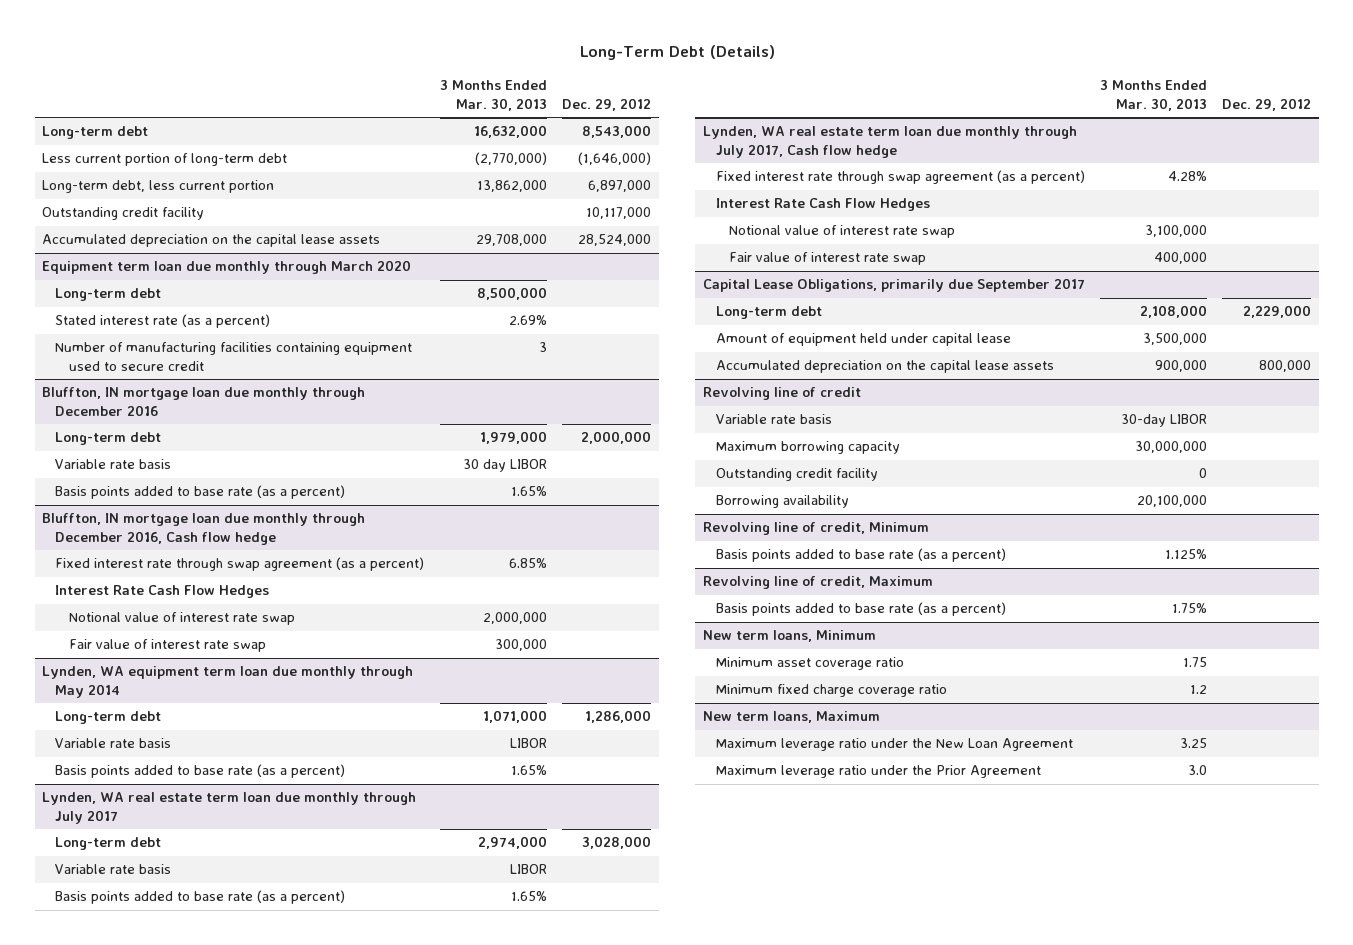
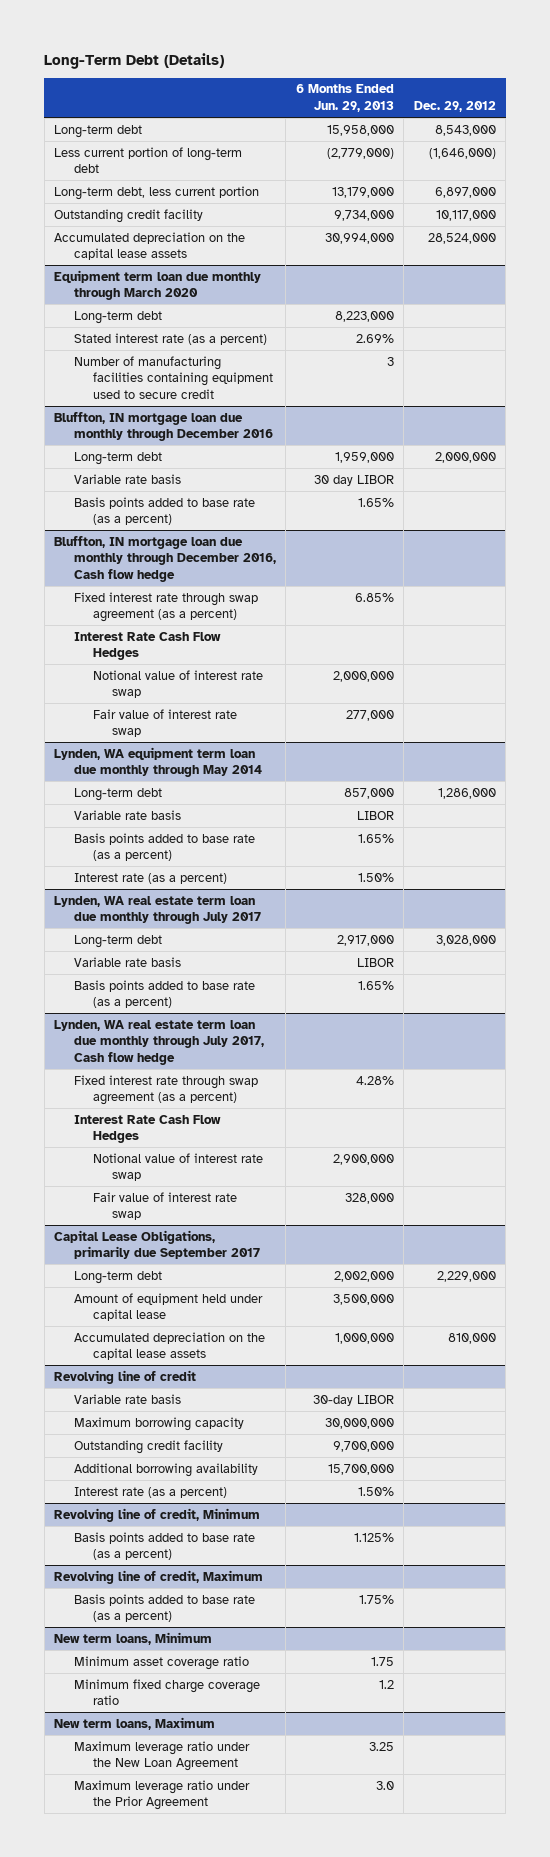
[439,80,547,111] 3 Months Ended Mar. 30, 2013 -> none
none -> [295,84,394,112] 6 Months Ended Jun. 29, 2013
none -> [73,872,227,884] Interest rate (as a percent)
[1259,360,1312,373] 800,000 -> [447,1332,496,1344] 810,000
[715,495,849,509] Borrowing availability -> [73,1462,258,1477] Additional borrowing availability
none -> [73,1486,227,1498] Interest rate (as a percent)

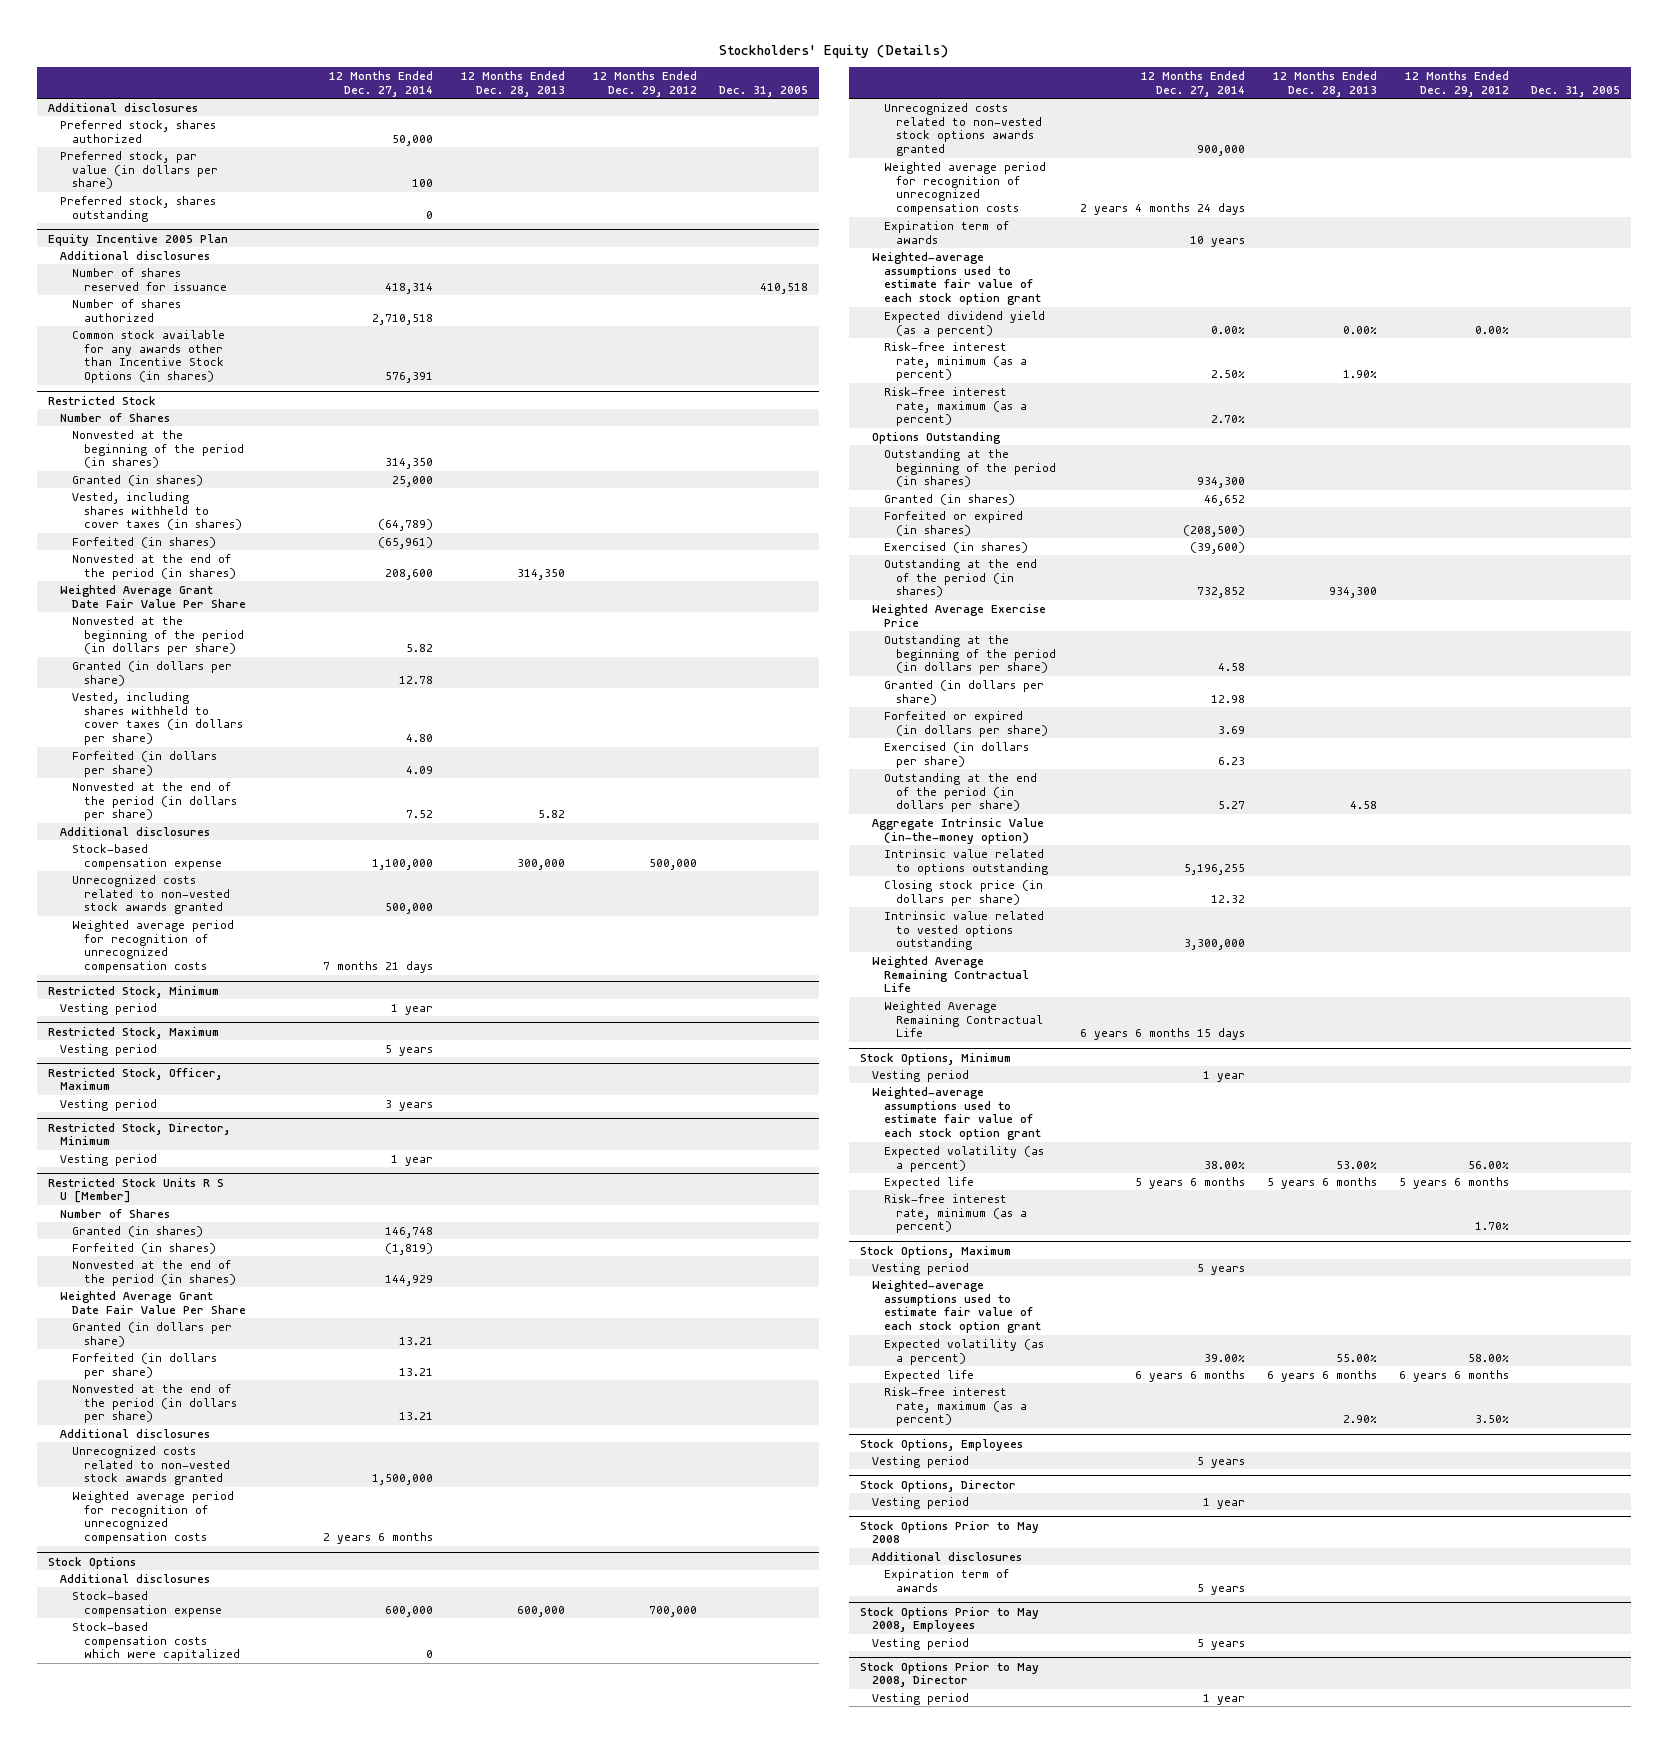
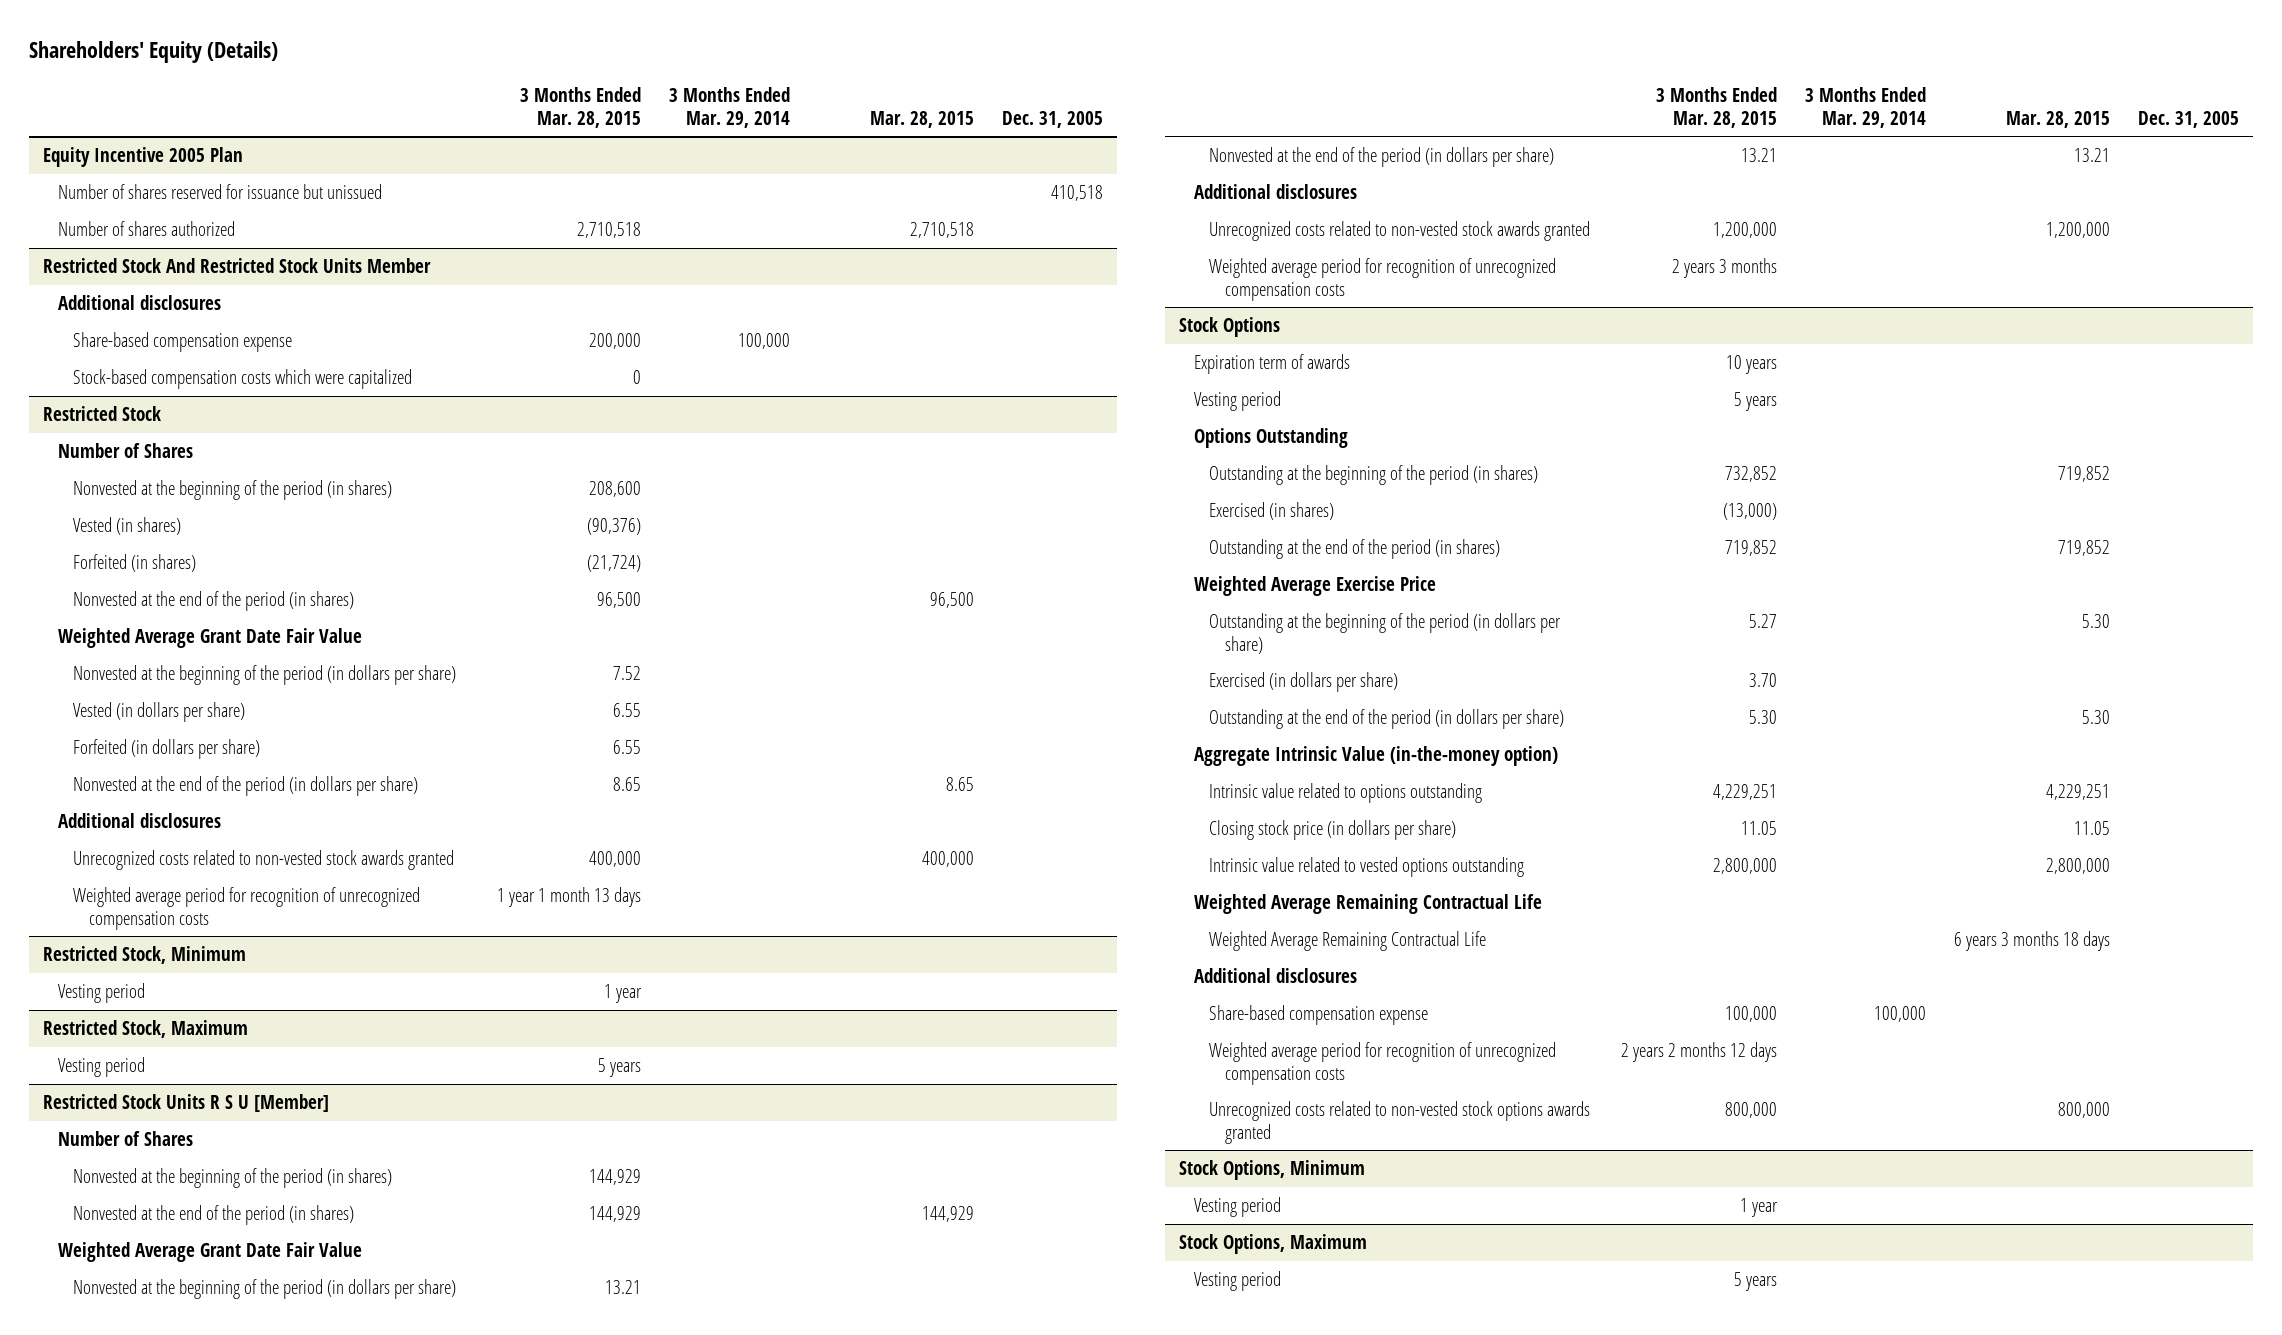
[718,45,948,59] Stockholders' Equity (Details) -> [28,41,278,64] Shareholders' Equity (Details)
[328,70,433,97] 12 Months Ended Dec. 27, 2014 -> none
[460,70,565,97] 12 Months Ended Dec. 28, 2013 -> none
[592,70,697,97] 12 Months Ended Dec. 29, 2012 -> none
none -> [519,87,641,128] 3 Months Ended Mar. 28, 2015
none -> [668,87,790,128] 3 Months Ended Mar. 29, 2014
none -> [869,110,974,128] Mar. 28, 2015
[47,102,198,112] Additional disclosures -> none
[59,119,216,143] Preferred stock, shares authorized -> none
[59,150,218,190] Preferred stock, par value (in dollars per share) -> none
[59,195,216,222] Preferred stock, shares outstanding -> none
[59,250,210,260] Additional disclosures -> none
[71,267,227,291] Number of shares reserved for issuance -> [58,184,383,200] Number of shares reserved for issuance but unissued
[71,329,225,384] Common stock available for any awards other than Incentive Stock Options (in shares) -> none
none -> [42,258,431,274] Restricted Stock And Restricted Stock Units Member
none -> [58,295,222,311] Additional disclosures
none -> [73,332,293,353] Share-based compensation expense
none -> [73,369,413,390] Stock-based compensation costs which were capitalized
[71,474,203,486] Granted (in shares) -> none
[71,491,242,531] Vested, including shares withheld to cover taxes (in shares) -> [73,517,182,536] Vested (in shares)
[59,584,246,608] Weighted Average Grant Date Fair Value Per Share -> [58,628,363,649] Weighted Average Grant Date Fair Value
[71,660,232,686] Granted (in dollars per share) -> none
[71,691,243,746] Vested, including shares withheld to cover taxes (in dollars per share) -> [73,702,246,723] Vested (in dollars per share)
[71,843,222,870] Stock-based compensation expense -> none
[47,1067,222,1091] Restricted Stock, Officer, Maximum -> none
[59,1098,157,1111] Vesting period -> none
[47,1122,230,1146] Restricted Stock, Director, Minimum -> none
[59,1153,157,1166] Vesting period -> none
[71,1225,203,1237] Granted (in shares) -> none
[71,1242,216,1254] Forfeited (in shares) -> none
none -> [73,1168,393,1189] Nonvested at the beginning of the period (in shares)
[71,1321,232,1347] Granted (in dollars per share) -> none
[71,1352,217,1379] Forfeited (in dollars per share) -> none
[59,1290,246,1314] Weighted Average Grant Date Fair Value Per Share -> [58,1242,363,1263] Weighted Average Grant Date Fair Value
none -> [73,1279,457,1300] Nonvested at the beginning of the period (in dollars per share)
[71,1590,222,1617] Stock-based compensation expense -> none
[71,1621,240,1662] Stock-based compensation costs which were capitalized -> none
[871,251,1041,306] Weighted-average assumptions used to estimate fair value of each stock option grant -> none
[883,310,1045,337] Expected dividend yield (as a percent) -> none
[883,341,1027,382] Risk-free interest rate, minimum (as a percent) -> none
[883,386,1027,427] Risk-free interest rate, maximum (as a percent) -> none
none -> [1194,391,1282,412] Vesting period
[883,493,1015,505] Granted (in shares) -> none
[883,510,1023,536] Forfeited or expired (in shares) -> none
[883,679,1044,705] Granted (in dollars per share) -> none
[883,710,1048,737] Forfeited or expired (in dollars per share) -> none
[59,1573,210,1583] Additional disclosures -> [1194,968,1358,984] Additional disclosures
none -> [1209,1005,1429,1026] Share-based compensation expense
[883,161,1046,216] Weighted average period for recognition of unrecognized compensation costs -> [1209,1042,1557,1085] Weighted average period for recognition of unrecognized compensation costs
[883,102,1042,157] Unrecognized costs related to non-vested stock options awards granted -> [1209,1101,1591,1144] Unrecognized costs related to non-vested stock options awards granted
[871,1086,1041,1141] Weighted-average assumptions used to estimate fair value of each stock option grant -> none
[883,1145,1044,1172] Expected volatility (as a percent) -> none
[883,1176,974,1189] Expected life -> none
[883,1193,1027,1234] Risk-free interest rate, minimum (as a percent) -> none
[871,1279,1041,1334] Weighted-average assumptions used to estimate fair value of each stock option grant -> none
[883,1338,1044,1365] Expected volatility (as a percent) -> none
[883,1369,974,1382] Expected life -> none
[883,1386,1027,1427] Risk-free interest rate, maximum (as a percent) -> none
[859,1438,1023,1451] Stock Options, Employees -> none
[871,1455,969,1468] Vesting period -> none
[859,1479,1016,1492] Stock Options, Director -> none
[871,1496,969,1509] Vesting period -> none
[859,1520,1039,1544] Stock Options Prior to May 2008 -> none
[871,1551,1022,1561] Additional disclosures -> none
[883,1568,1009,1592] Expiration term of awards -> none
[859,1606,1039,1633] Stock Options Prior to May 2008, Employees -> none
[871,1637,969,1650] Vesting period -> none
[859,1661,1039,1688] Stock Options Prior to May 2008, Director -> none
[871,1692,969,1705] Vesting period -> none

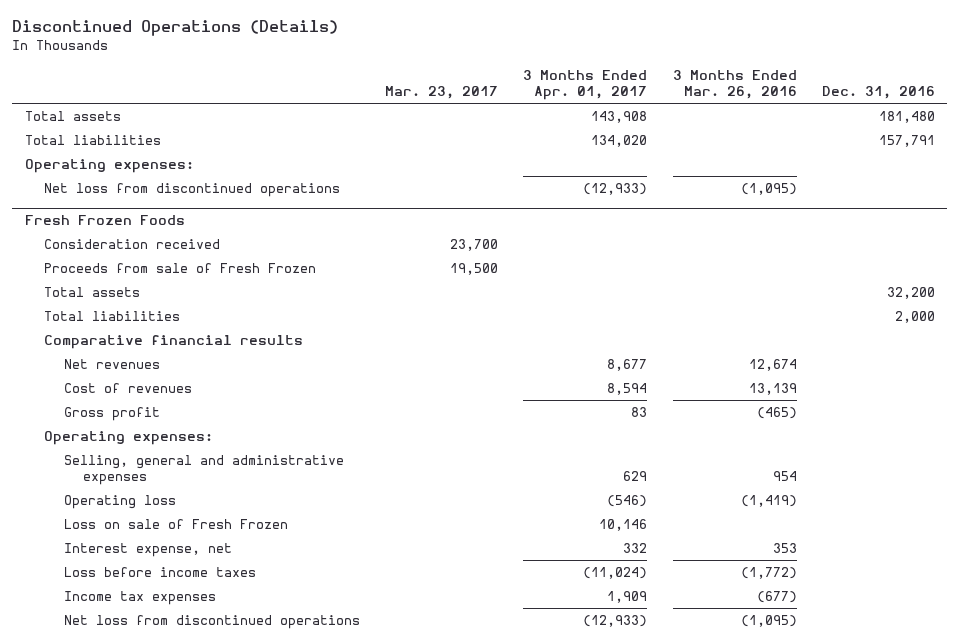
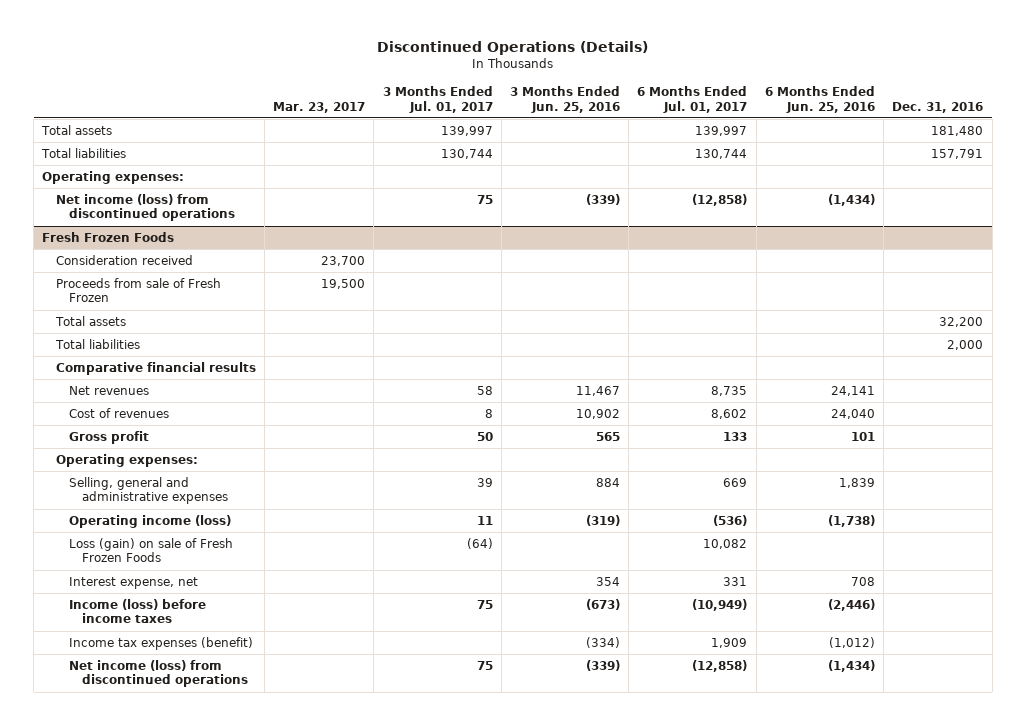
[523,69,648,101] 3 Months Ended Apr. 01, 2017 -> none
[672,69,797,100] 3 Months Ended Mar. 26, 2016 -> none
none -> [382,86,493,113] 3 Months Ended Jul. 01, 2017
none -> [510,86,621,113] 3 Months Ended Jun. 25, 2016
none -> [637,86,748,113] 6 Months Ended Jul. 01, 2017
none -> [764,86,875,113] 6 Months Ended Jun. 25, 2016
[44,182,341,197] Net loss from discontinued operations -> [55,194,235,222] Net income (loss) from discontinued operations
[63,494,176,509] Operating loss -> [68,515,231,529] Operating income (loss)
[63,518,288,529] Loss on sale of Fresh Frozen -> [68,538,233,563] Loss (gain) on sale of Fresh Frozen Foods
[63,566,256,577] Loss before income taxes -> [68,599,206,624] Income (loss) before income taxes
[63,590,216,605] Income tax expenses -> [68,637,253,651] Income tax expenses (benefit)
[63,614,360,629] Net loss from discontinued operations -> [68,660,248,688] Net income (loss) from discontinued operations

